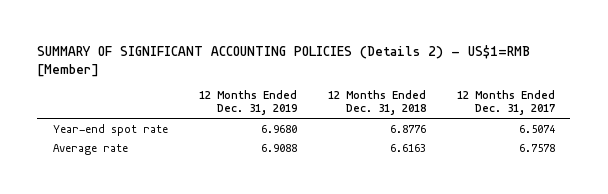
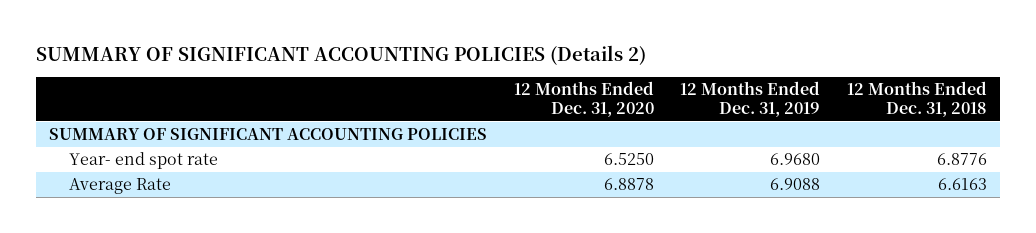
[37,44,531,77] SUMMARY OF SIGNIFICANT ACCOUNTING POLICIES (Details 2) - US$1=RMB [Member] -> [36,44,647,65] SUMMARY OF SIGNIFICANT ACCOUNTING POLICIES (Details 2)
[456,89,555,116] 12 Months Ended Dec. 31, 2017 -> none
none -> [513,80,654,118] 12 Months Ended Dec. 31, 2020
none -> [49,128,488,141] SUMMARY OF SIGNIFICANT ACCOUNTING POLICIES
[52,123,168,136] Year-end spot rate -> [68,152,218,170] Year- end spot rate
[52,143,128,155] Average rate -> [68,178,171,195] Average Rate

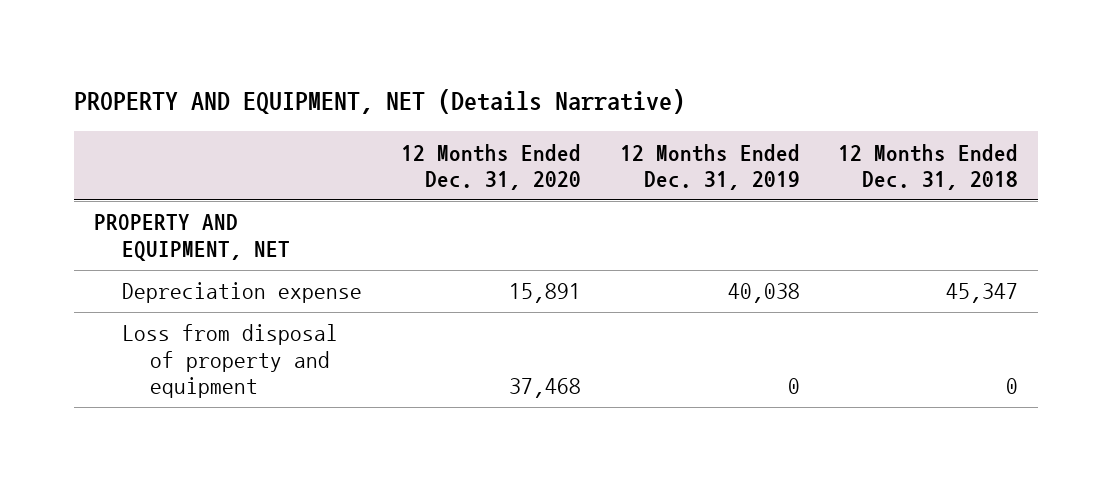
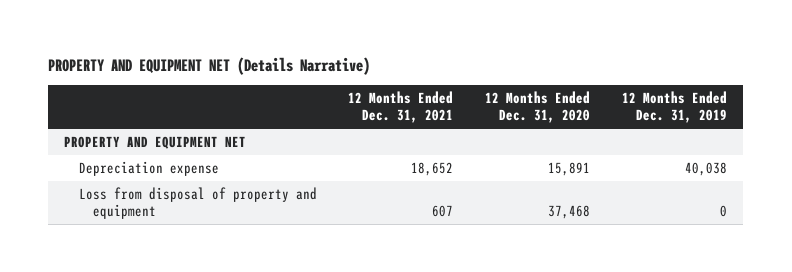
[74,89,686,115] PROPERTY AND EQUIPMENT, NET (Details Narrative) -> [48,56,371,75] PROPERTY AND EQUIPMENT NET (Details Narrative)
[838,143,1019,191] 12 Months Ended Dec. 31, 2018 -> none
none -> [348,90,454,124] 12 Months Ended Dec. 31, 2021
[93,214,291,261] PROPERTY AND EQUIPMENT, NET -> [64,135,247,149] PROPERTY AND EQUIPMENT NET

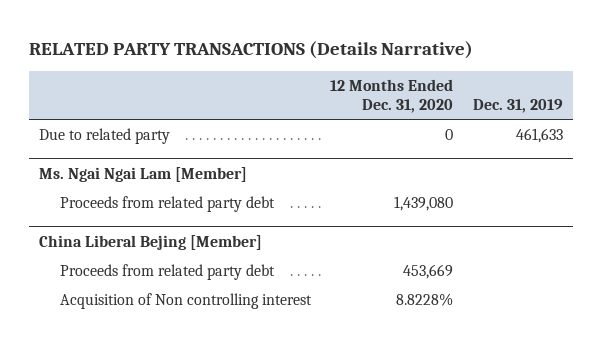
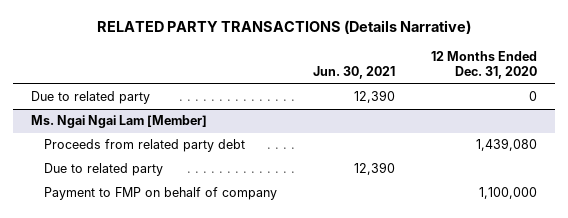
[472,99,563,114] Dec. 31, 2019 -> none
none -> [313,66,396,80] Jun. 30, 2021
[39,234,263,250] China Liberal Bejing [Member] -> none
[59,264,275,281] Proceeds from related party debt -> none
[59,293,312,310] Acquisition of Non controlling interest -> none
none -> [44,163,164,177] Due to related party
none -> [44,187,278,201] Payment to FMP on behalf of company

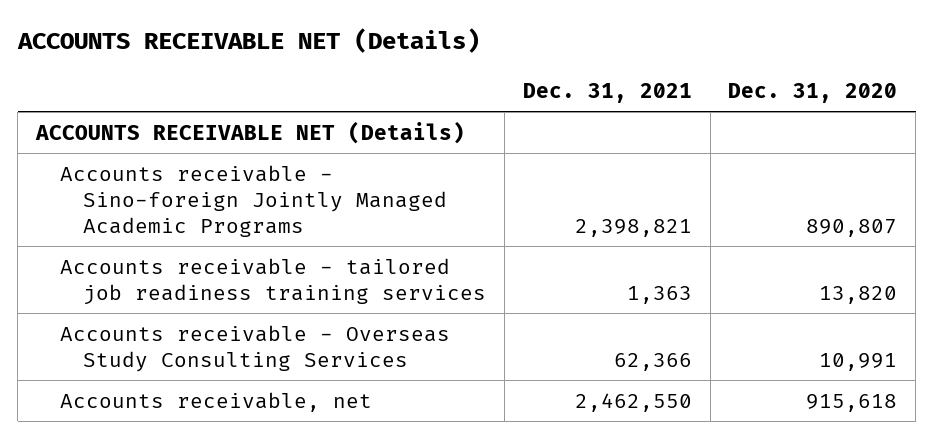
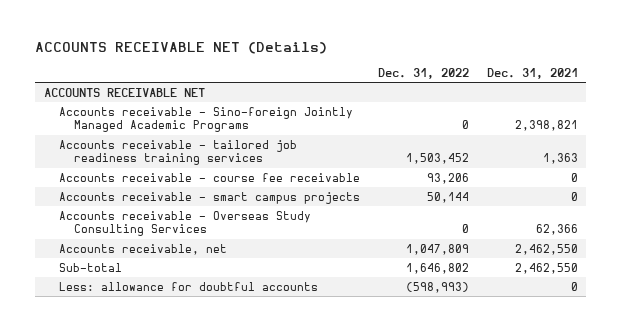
[728,82,898,103] Dec. 31, 2020 -> none
none -> [377,68,469,80] Dec. 31, 2022
[34,120,465,144] ACCOUNTS RECEIVABLE NET (Details) -> [43,87,205,97] ACCOUNTS RECEIVABLE NET
none -> [58,172,360,182] Accounts receivable - course fee receivable
none -> [58,191,360,204] Accounts receivable - smart campus projects
none -> [58,262,122,272] Sub-total
none -> [58,281,318,291] Less: allowance for doubtful accounts

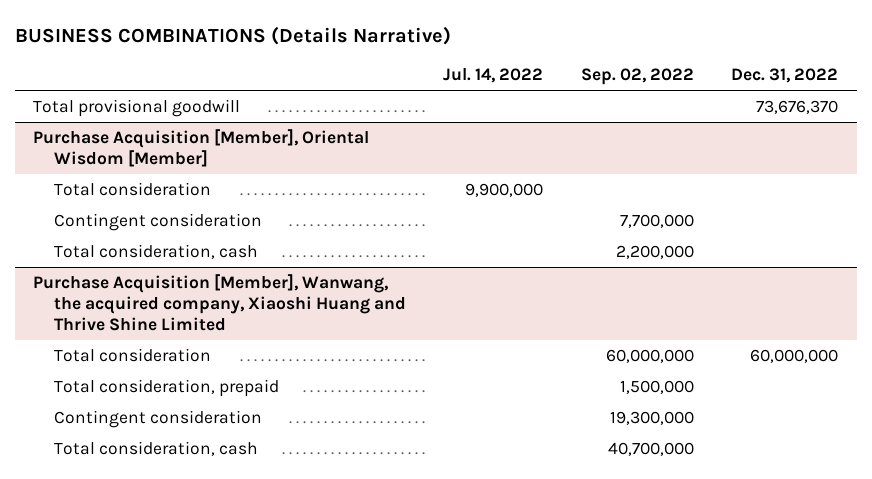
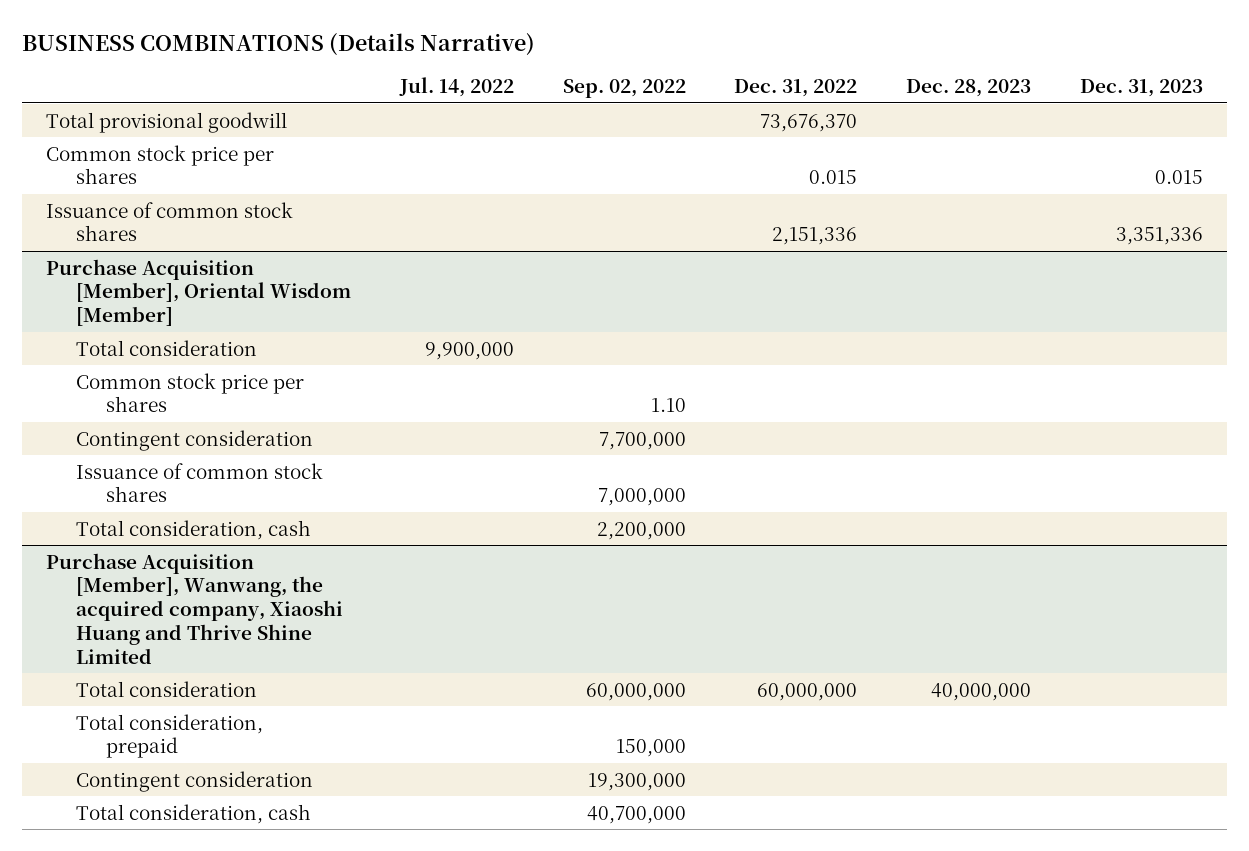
none -> [906,79,1032,98] Dec. 28, 2023
none -> [1080,79,1204,98] Dec. 31, 2023
none -> [46,144,275,185] Common stock price per shares
none -> [46,201,294,242] Issuance of common stock shares
none -> [75,372,304,413] Common stock price per shares
none -> [75,462,323,503] Issuance of common stock shares
[619,380,694,395] 1,500,000 -> [615,739,686,758] 150,000

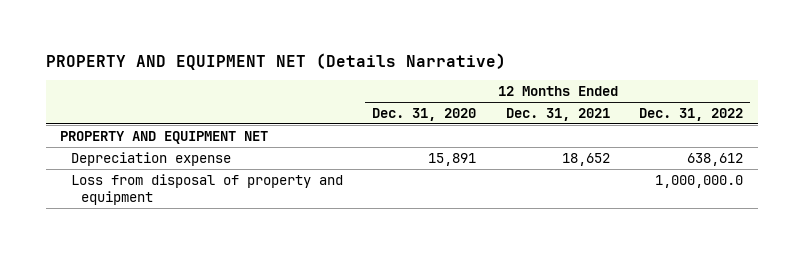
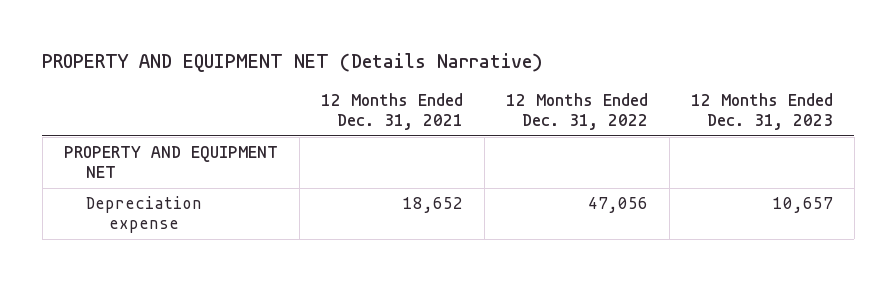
[372,107,477,121] Dec. 31, 2020 -> none
none -> [690,93,833,131] 12 Months Ended Dec. 31, 2023
[70,173,343,206] Loss from disposal of property and equipment -> none
[686,152,743,166] 638,612 -> [587,197,648,214] 47,056

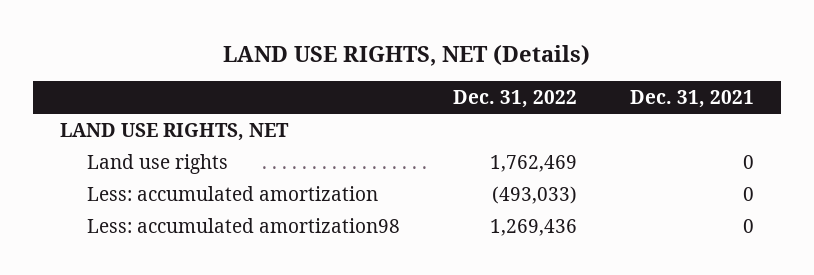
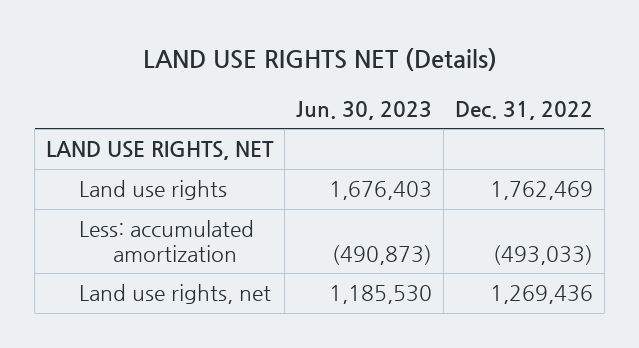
[223,45,591,67] LAND USE RIGHTS, NET (Details) -> [142,48,497,72] LAND USE RIGHTS NET (Details)
[630,90,755,109] Dec. 31, 2021 -> none
none -> [296,100,433,120] Jun. 30, 2023
[86,217,400,233] Less: accumulated amortization98 -> [79,284,272,305] Land use rights, net

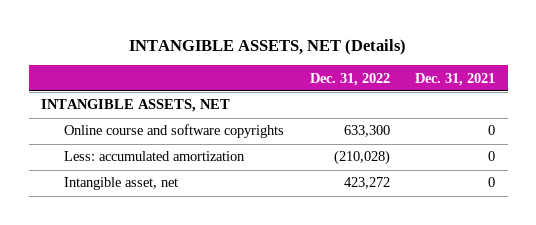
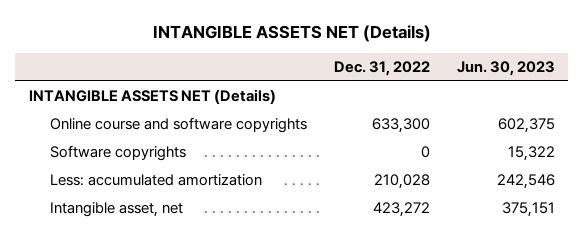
[129,38,407,55] INTANGIBLE ASSETS, NET (Details) -> [152,25,431,43] INTANGIBLE ASSETS NET (Details)
[415,72,496,86] Dec. 31, 2021 -> none
none -> [456,61,555,77] Jun. 30, 2023
[41,99,231,113] INTANGIBLE ASSETS, NET -> [28,89,276,105] INTANGIBLE ASSETS NET (Details)
none -> [49,145,186,162] Software copyrights
[333,150,390,166] (210,028) -> [373,174,430,190] 210,028

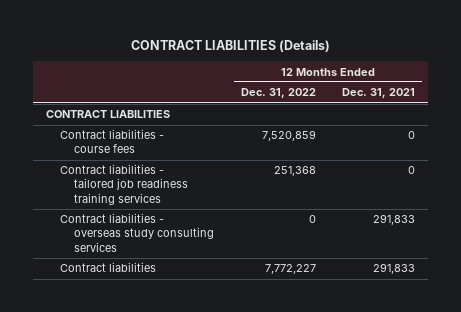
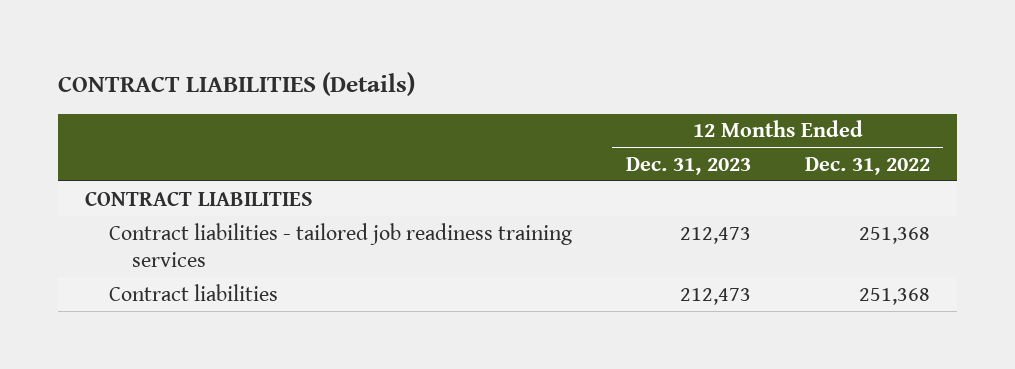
[342,88,416,99] Dec. 31, 2021 -> none
none -> [625,156,751,175] Dec. 31, 2023
[60,129,165,154] Contract liabilities - course fees -> none
[60,213,215,252] Contract liabilities - overseas study consulting services -> none
[264,264,316,275] 7,772,227 -> [858,287,930,305] 251,368

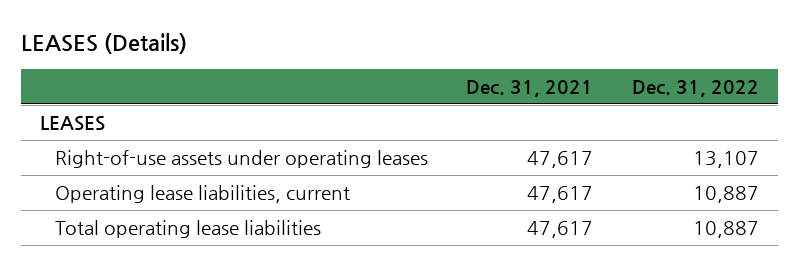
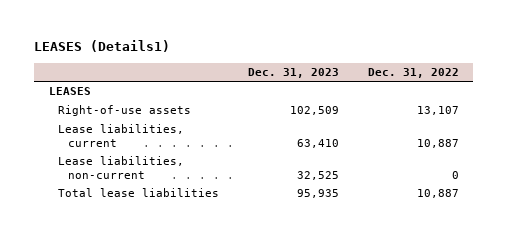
[20,33,187,55] LEASES (Details) -> [34,40,171,53] LEASES (Details1)
[466,80,594,98] Dec. 31, 2021 -> none
none -> [248,67,340,78] Dec. 31, 2023
[54,149,428,168] Right-of-use assets under operating leases -> [58,105,192,117] Right-of-use assets
[54,184,350,203] Operating lease liabilities, current -> [58,124,185,147] Lease liabilities, current
none -> [58,156,185,179] Lease liabilities, non-current
[54,219,321,238] Total operating lease liabilities -> [58,188,220,198] Total lease liabilities

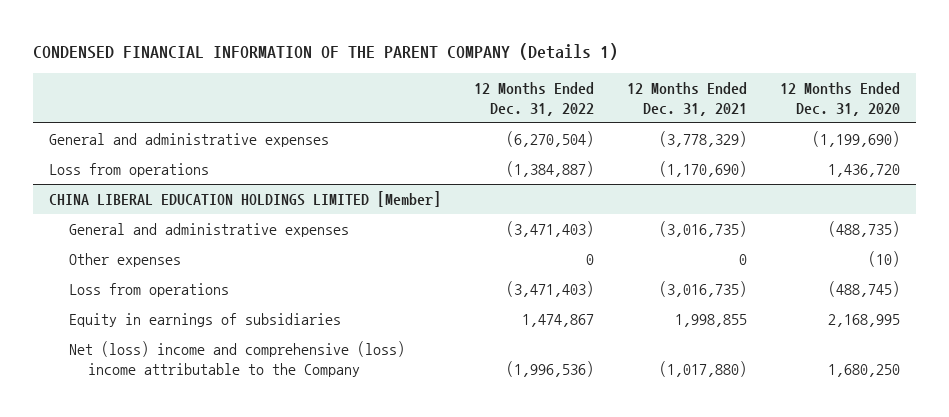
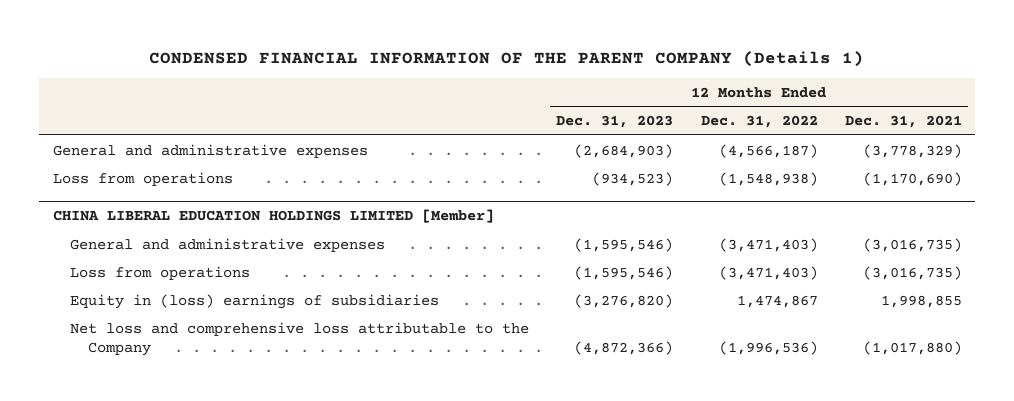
[779,82,900,116] 12 Months Ended Dec. 31, 2020 -> none
none -> [556,115,674,129] Dec. 31, 2023
[506,131,595,148] (6,270,504) -> [718,143,818,158] (4,566,187)
[506,161,595,178] (1,384,887) -> [718,171,818,186] (1,548,938)
[68,253,181,268] Other expenses -> none
[68,313,341,328] Equity in earnings of subsidiaries -> [70,293,440,309] Equity in (loss) earnings of subsidiaries
[68,341,405,377] Net (loss) income and comprehensive (loss) income attributable to the Company -> [70,321,530,357] Net loss and comprehensive loss attributable to the Company

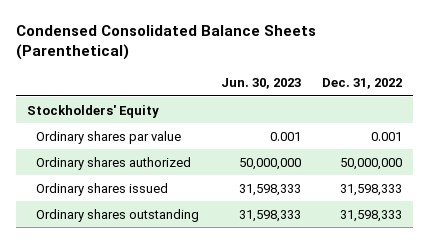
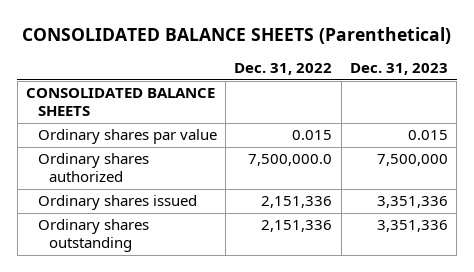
[16,25,317,61] Condensed Consolidated Balance Sheets (Parenthetical) -> [22,26,452,44] CONSOLIDATED BALANCE SHEETS (Parenthetical)
[220,78,301,90] Jun. 30, 2023 -> none
none -> [349,63,448,76] Dec. 31, 2023
[26,104,159,118] Stockholders' Equity -> none
none -> [26,88,216,117] CONSOLIDATED BALANCE SHEETS
[371,131,403,141] 0.001 -> [292,130,333,141] 0.015
[340,157,403,170] 50,000,000 -> [248,154,333,167] 7,500,000.0
[340,183,403,196] 31,598,333 -> [261,196,333,209] 2,151,336
[340,209,403,222] 31,598,333 -> [261,220,333,233] 2,151,336

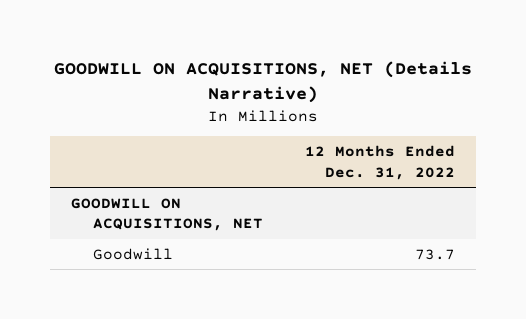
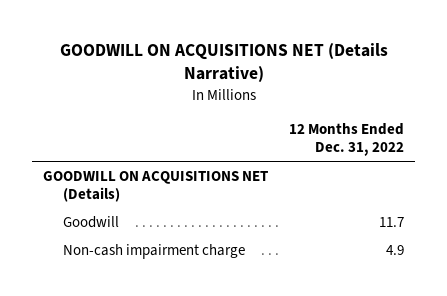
[54,61,473,104] GOODWILL ON ACQUISITIONS, NET (Details Narrative) -> [59,42,388,83] GOODWILL ON ACQUISITIONS NET (Details Narrative)
[70,197,264,232] GOODWILL ON ACQUISITIONS, NET -> [42,170,268,203] GOODWILL ON ACQUISITIONS NET (Details)
[415,248,456,260] 73.7 -> [379,216,405,227] 11.7
none -> [62,243,245,259] Non-cash impairment charge

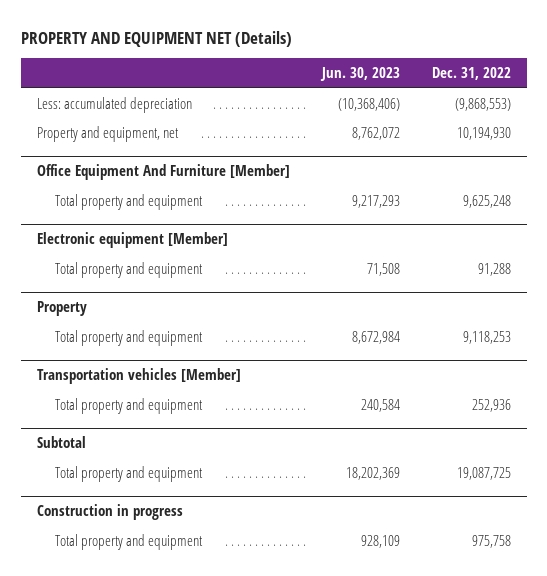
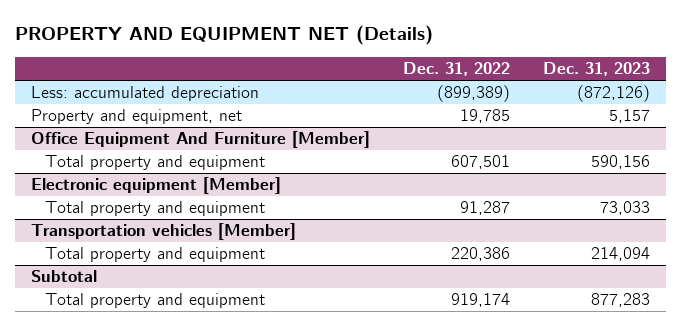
[319,67,400,82] Jun. 30, 2023 -> none
none -> [542,62,650,77] Dec. 31, 2023
[454,97,511,111] (9,868,553) -> [436,85,510,103] (899,389)
[456,126,511,140] 10,194,930 -> [459,109,510,124] 19,785
[462,194,511,208] 9,625,248 -> [450,155,510,170] 607,501
[36,301,87,317] Property -> none
[54,329,203,346] Total property and equipment -> none
[477,262,511,276] 91,288 -> [459,201,510,216] 91,287
[471,398,511,412] 252,936 -> [450,247,510,262] 220,386
[36,504,183,521] Construction in progress -> none
[54,533,203,550] Total property and equipment -> none
[456,466,511,480] 19,087,725 -> [450,293,510,308] 919,174

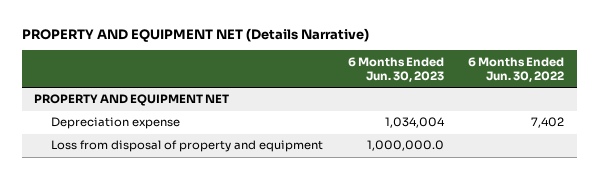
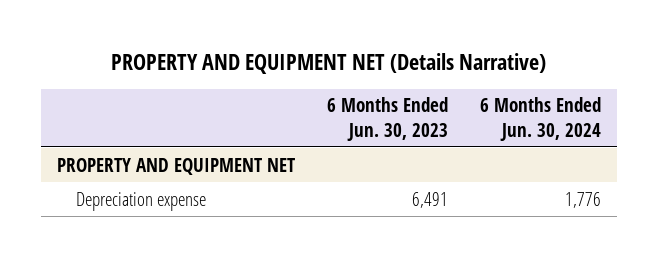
[468,56,565,83] 6 Months Ended Jun. 30, 2022 -> none
none -> [480,97,602,141] 6 Months Ended Jun. 30, 2024
[50,140,323,153] Loss from disposal of property and equipment -> none
[384,117,445,129] 1,034,004 -> [412,191,449,208] 6,491

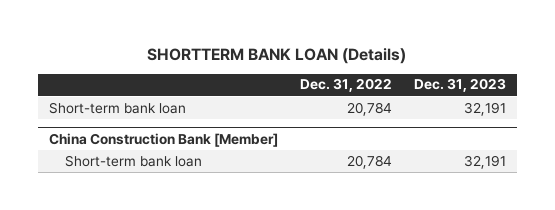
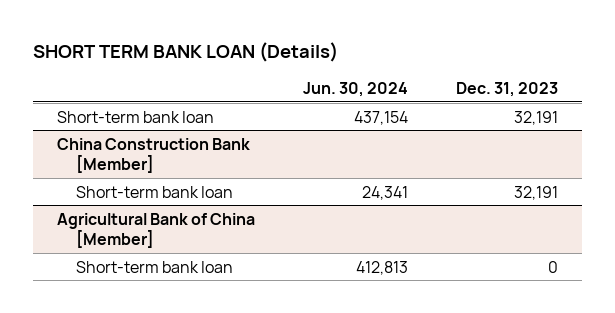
[147,47,407,64] SHORTTERM BANK LOAN (Details) -> [33,42,339,63] SHORT TERM BANK LOAN (Details)
[299,78,392,93] Dec. 31, 2022 -> none
none -> [303,82,409,98] Jun. 30, 2024
none -> [57,212,256,248] Agricultural Bank of China [Member]
none -> [75,260,233,273] Short-term bank loan

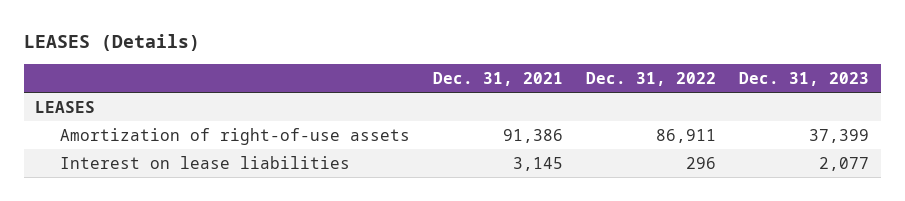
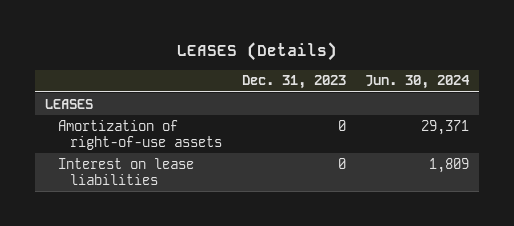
[432,71,563,86] Dec. 31, 2021 -> none
[586,71,717,86] Dec. 31, 2022 -> none
none -> [365,75,471,90] Jun. 30, 2024
[809,128,870,143] 37,399 -> [337,119,346,131] 0
[819,156,870,171] 2,077 -> [337,157,346,169] 0

